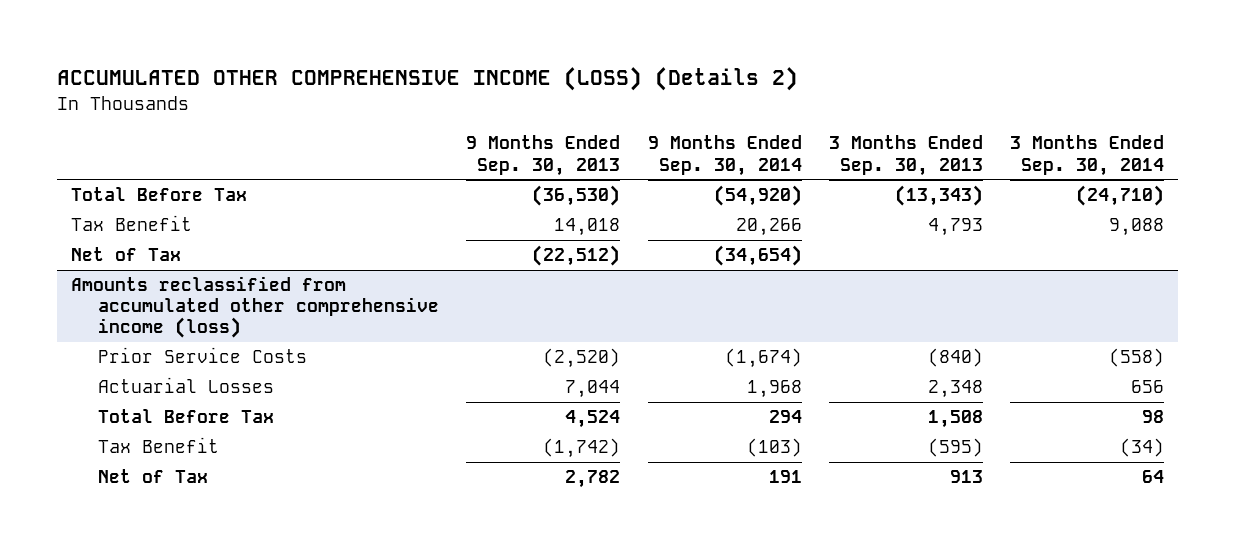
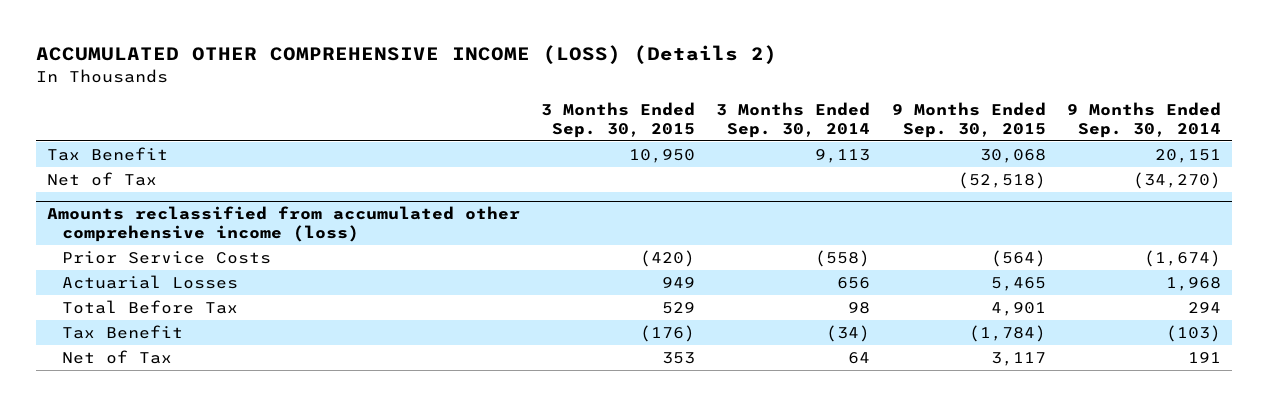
[466,135,621,176] 9 Months Ended Sep. 30, 2013 -> none
[828,135,983,176] 3 Months Ended Sep. 30, 2013 -> none
none -> [541,102,696,138] 3 Months Ended Sep. 30, 2015
none -> [891,102,1046,138] 9 Months Ended Sep. 30, 2015
[70,187,247,202] Total Before Tax -> none
[735,218,802,237] 20,266 -> [1154,148,1221,163] 20,151
[1108,218,1164,237] 9,088 -> [815,148,871,163] 9,113
[713,245,802,267] (34,654) -> [1132,171,1221,189] (34,270)

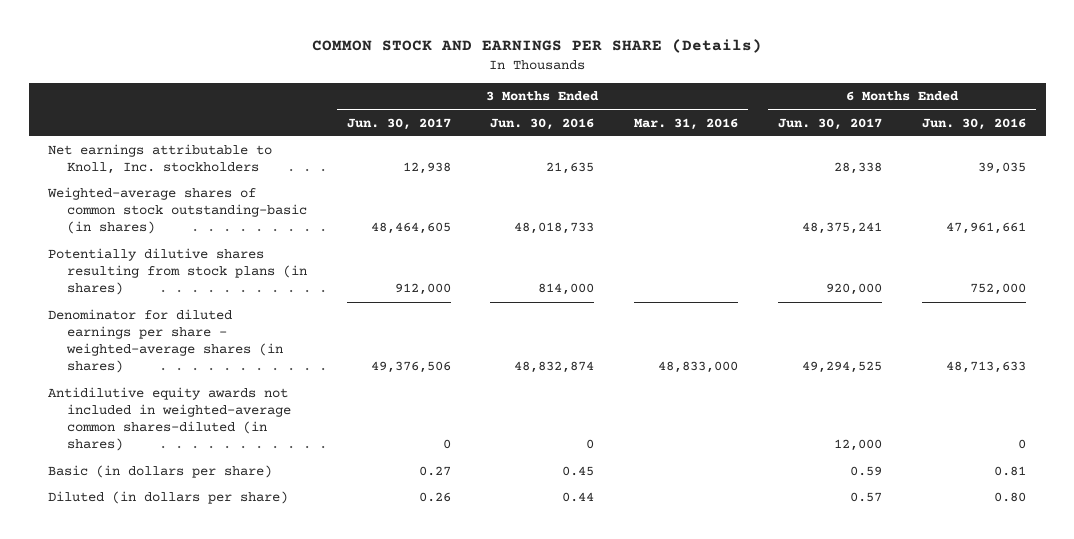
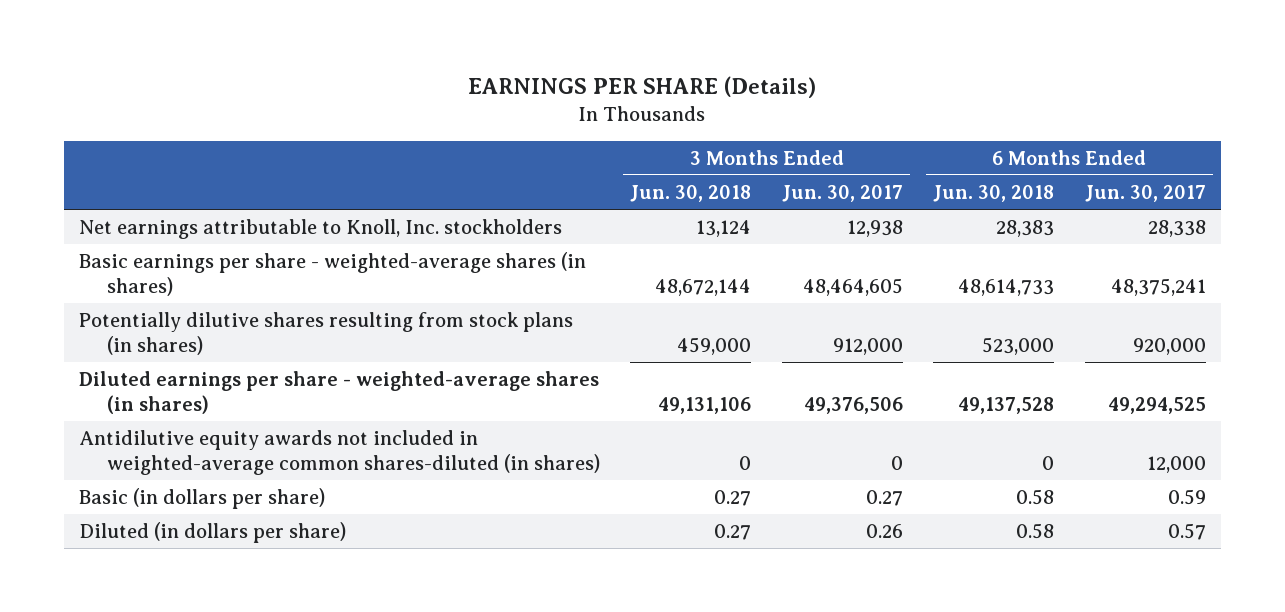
[312,39,763,54] COMMON STOCK AND EARNINGS PER SHARE (Details) -> [468,76,817,99] EARNINGS PER SHARE (Details)
[490,117,595,130] Jun. 30, 2016 -> none
[634,117,739,130] Mar. 31, 2016 -> none
[921,117,1026,130] Jun. 30, 2016 -> none
none -> [630,184,752,202] Jun. 30, 2018
none -> [933,184,1055,202] Jun. 30, 2018
[47,187,307,235] Weighted-average shares of common stock outstanding-basic (in shares) -> [78,251,586,296] Basic earnings per share - weighted-average shares (in shares)
[48,309,283,374] Denominator for diluted earnings per share - weighted-average shares (in shares) -> [78,370,599,414] Diluted earnings per share - weighted-average shares (in shares)

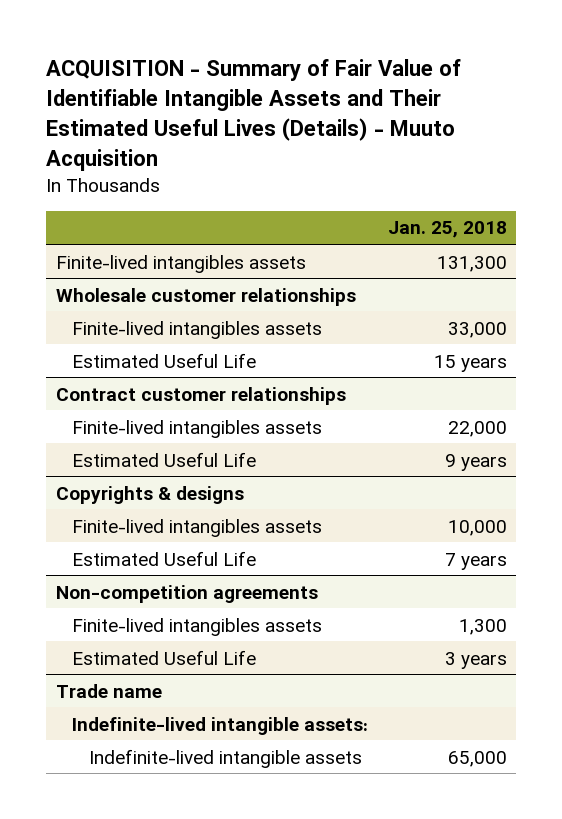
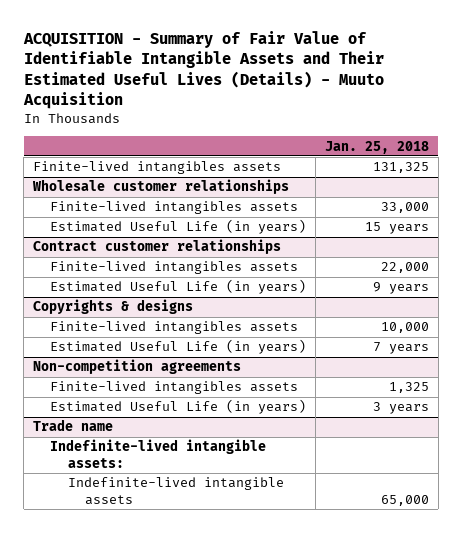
[436,255,507,272] 131,300 -> [372,162,429,174] 131,325
[72,352,257,368] Estimated Useful Life -> [50,219,307,235] Estimated Useful Life (in years)
[72,451,257,467] Estimated Useful Life -> [50,279,307,295] Estimated Useful Life (in years)
[72,550,257,566] Estimated Useful Life -> [50,339,307,355] Estimated Useful Life (in years)
[458,618,507,635] 1,300 -> [388,382,429,394] 1,325
[72,649,257,665] Estimated Useful Life -> [50,399,307,415] Estimated Useful Life (in years)

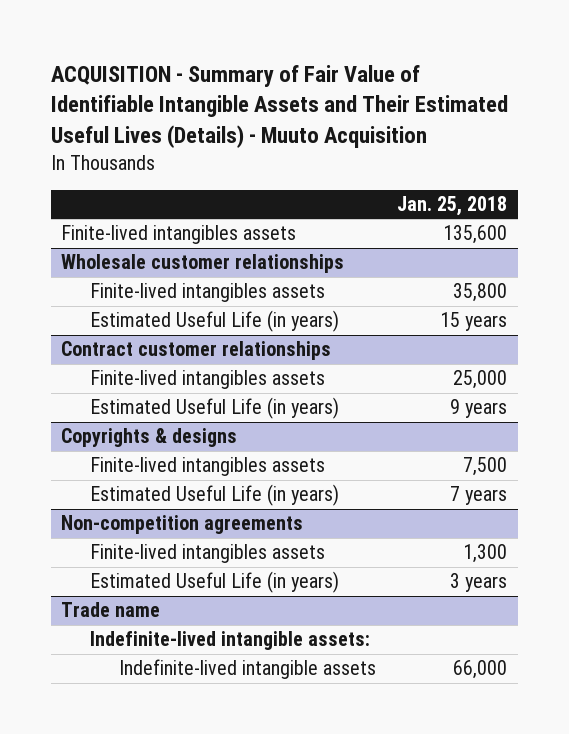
[372,162,429,174] 131,325 -> [443,225,508,245] 135,600
[380,202,429,214] 33,000 -> [453,283,508,303] 35,800
[380,262,429,274] 22,000 -> [453,370,508,390] 25,000
[380,322,429,334] 10,000 -> [463,457,508,477] 7,500
[388,382,429,394] 1,325 -> [463,544,508,564] 1,300
[380,494,429,506] 65,000 -> [453,660,508,680] 66,000

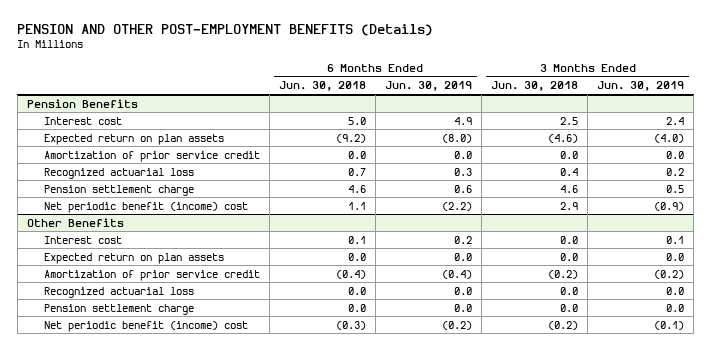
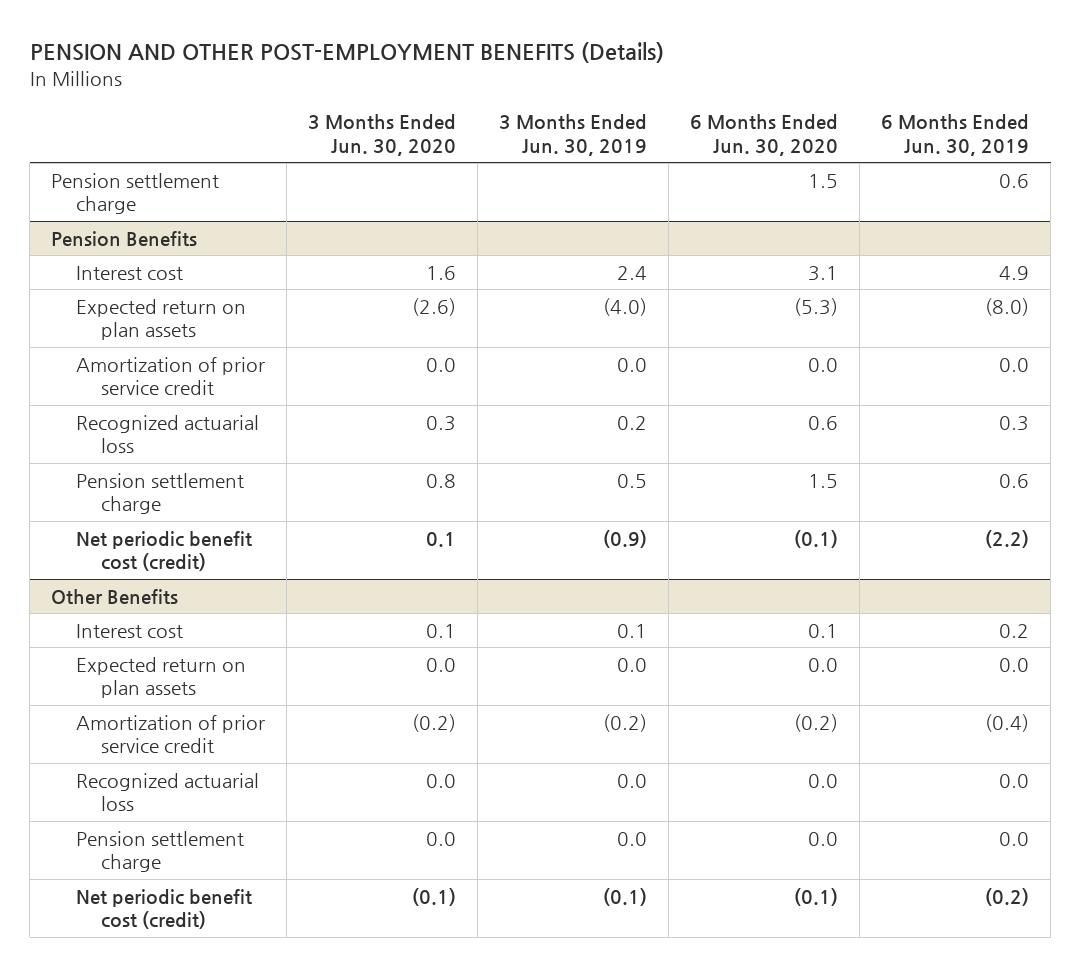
[278,81,366,92] Jun. 30, 2018 -> none
[491,81,579,92] Jun. 30, 2018 -> none
none -> [308,114,457,156] 3 Months Ended Jun. 30, 2020
none -> [690,114,839,156] 6 Months Ended Jun. 30, 2020
none -> [51,172,220,215] Pension settlement charge
[43,201,248,213] Net periodic benefit (income) cost -> [76,530,253,572] Net periodic benefit cost (credit)
[43,320,248,332] Net periodic benefit (income) cost -> [76,888,253,930] Net periodic benefit cost (credit)

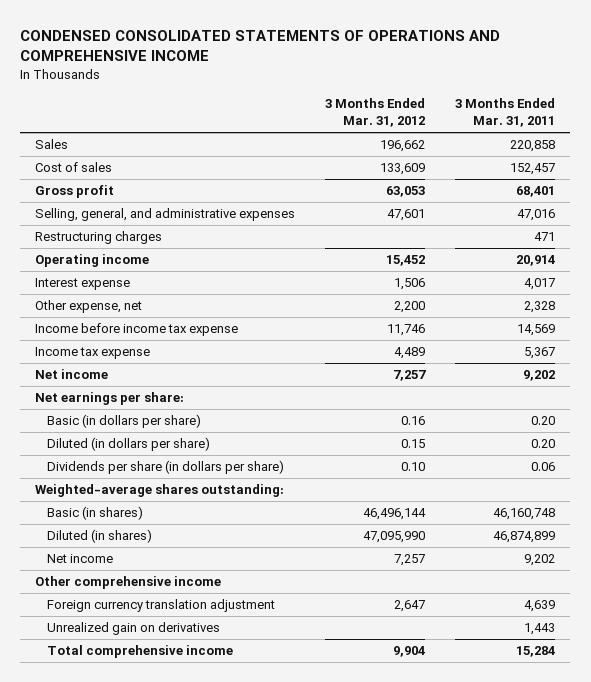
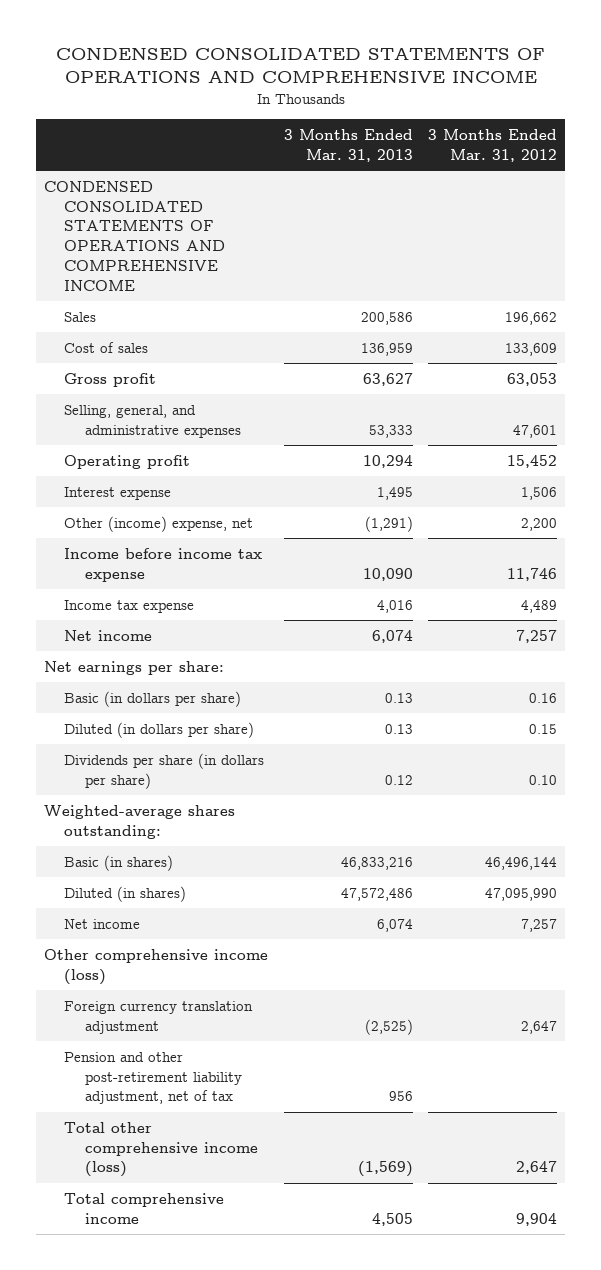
[455,98,556,128] 3 Months Ended Mar. 31, 2011 -> none
none -> [283,129,413,162] 3 Months Ended Mar. 31, 2013
none -> [43,180,226,291] CONDENSED CONSOLIDATED STATEMENTS OF OPERATIONS AND COMPREHENSIVE INCOME
[35,231,163,245] Restructuring charges -> none
[35,254,150,268] Operating income -> [64,454,191,469] Operating profit
[35,300,143,314] Other expense, net -> [64,515,254,532] Other (income) expense, net
[35,576,222,590] Other comprehensive income -> [43,948,268,985] Other comprehensive income (loss)
[46,622,220,636] Unrealized gain on derivatives -> none
none -> [64,1051,242,1105] Pension and other post-retirement liability adjustment, net of tax
none -> [64,1121,258,1178] Total other comprehensive income (loss)

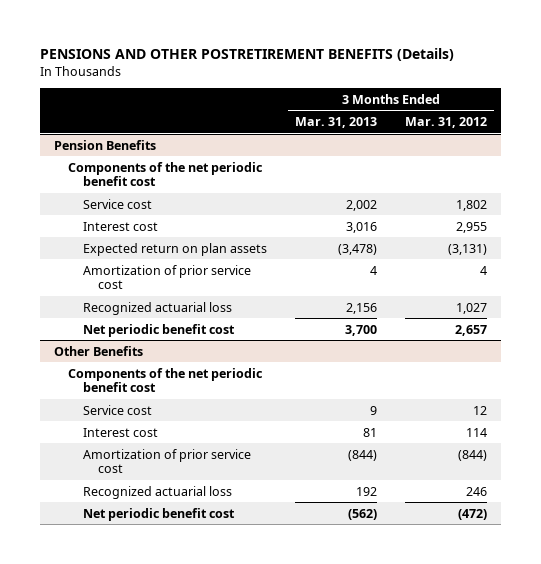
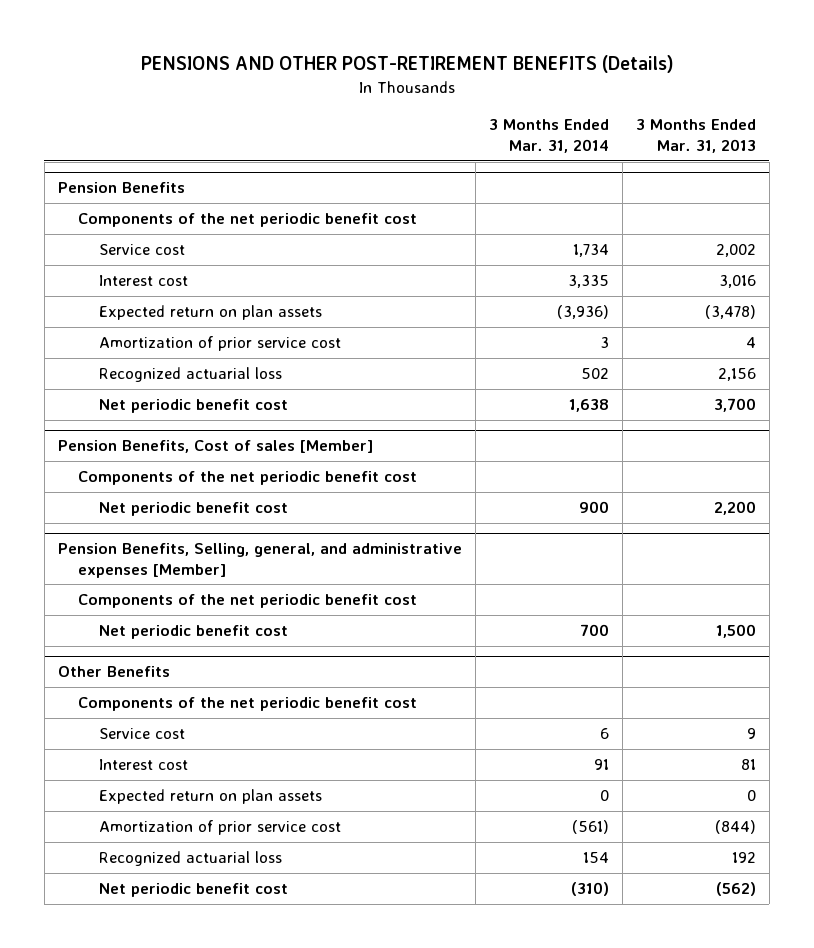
[39,48,454,62] PENSIONS AND OTHER POSTRETIREMENT BENEFITS (Details) -> [140,55,674,74] PENSIONS AND OTHER POST-RETIREMENT BENEFITS (Details)
[405,117,488,129] Mar. 31, 2012 -> none
none -> [488,119,609,153] 3 Months Ended Mar. 31, 2014
none -> [57,440,373,454] Pension Benefits, Cost of sales [Member]
none -> [78,471,418,486] Components of the net periodic benefit cost
none -> [99,502,289,517] Net periodic benefit cost
none -> [57,543,462,578] Pension Benefits, Selling, general, and administrative expenses [Member]
none -> [78,594,418,609] Components of the net periodic benefit cost
none -> [99,625,289,640] Net periodic benefit cost
none -> [99,789,323,805] Expected return on plan assets

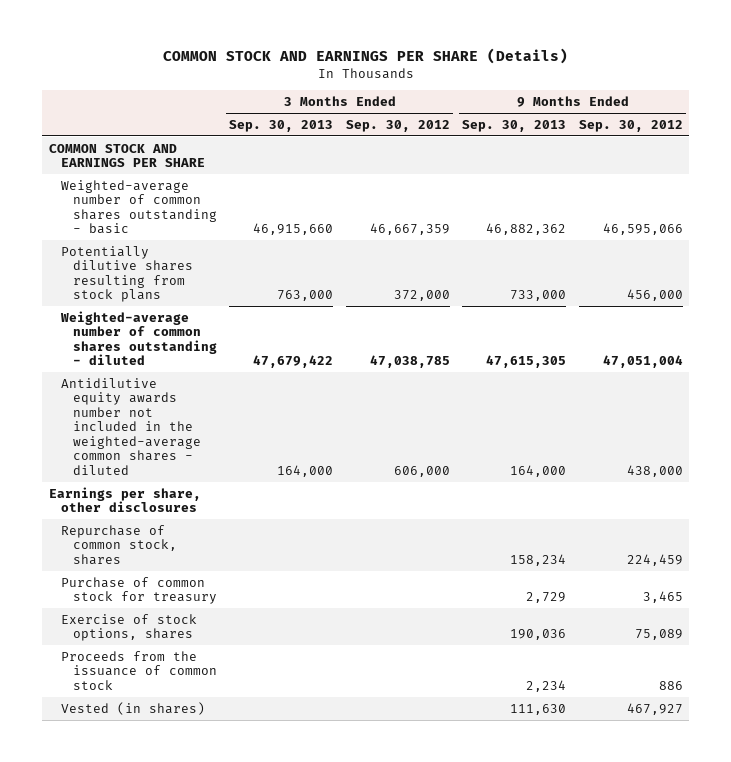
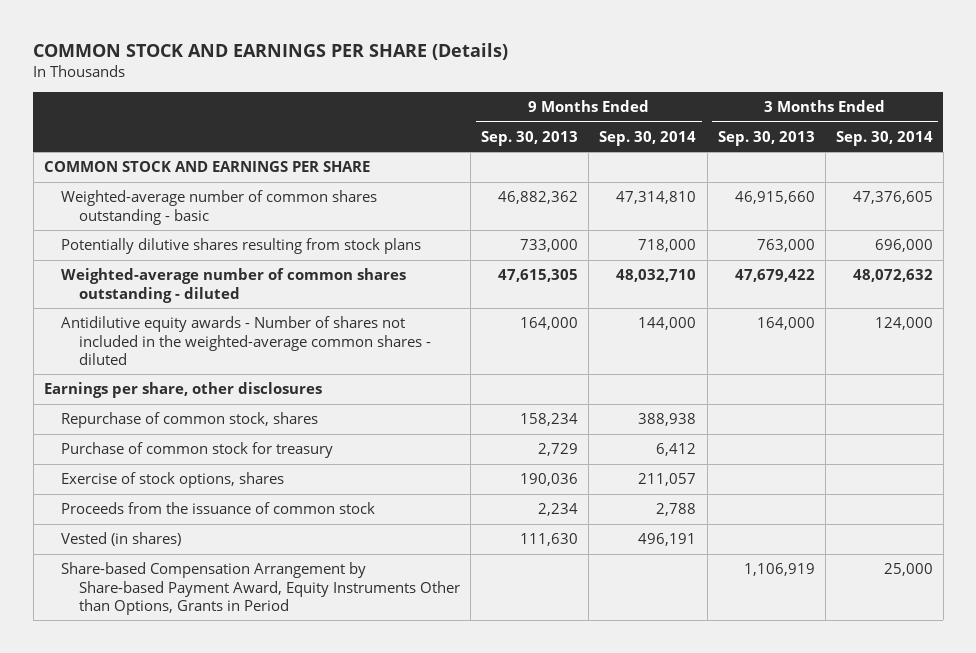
[345,119,450,132] Sep. 30, 2012 -> none
[578,119,683,132] Sep. 30, 2012 -> none
none -> [599,130,697,146] Sep. 30, 2014
none -> [835,130,933,146] Sep. 30, 2014
[60,377,201,475] Antidilutive equity awards number not included in the weighted-average common shares - diluted -> [61,316,432,365] Antidilutive equity awards - Number of shares not included in the weighted-average common shares - diluted
none -> [61,562,461,615] Share-based Compensation Arrangement by Share-based Payment Award, Equity Instruments Other than Options, Grants in Period

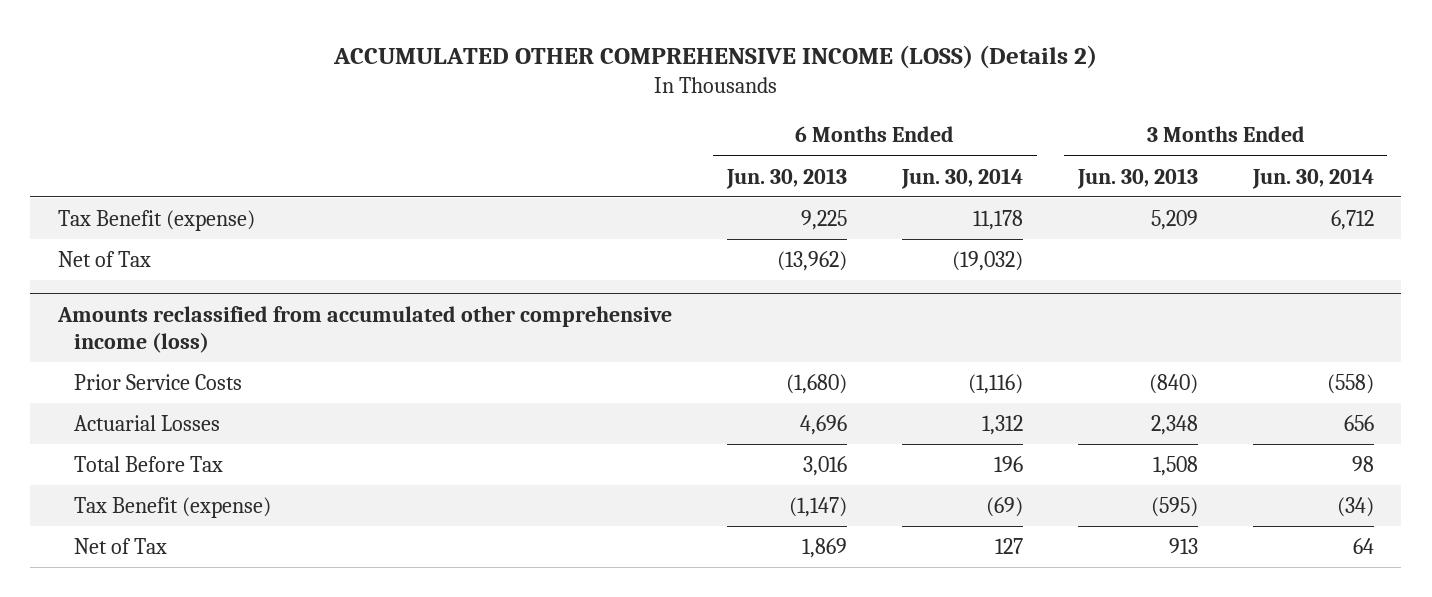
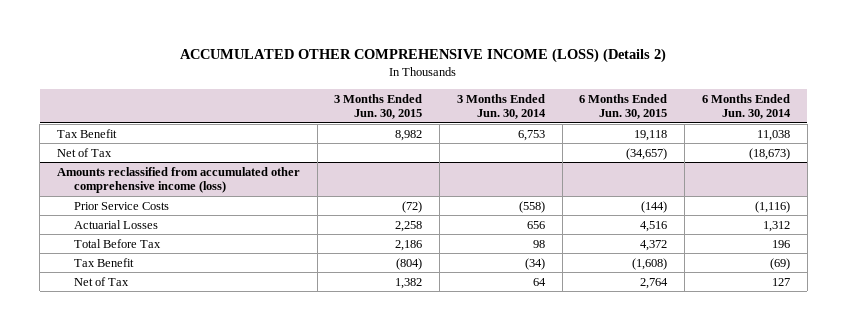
[725,167,847,189] Jun. 30, 2013 -> none
[1076,167,1198,189] Jun. 30, 2013 -> none
none -> [334,93,423,120] 3 Months Ended Jun. 30, 2015
none -> [579,93,668,120] 6 Months Ended Jun. 30, 2015
[57,210,255,232] Tax Benefit (expense) -> [56,128,117,138] Tax Benefit
[972,210,1023,231] 11,178 -> [757,129,791,141] 11,038
[1330,210,1374,231] 6,712 -> [517,129,545,141] 6,753
[951,251,1023,272] (19,032) -> [749,147,791,160] (18,673)
[74,497,272,519] Tax Benefit (expense) -> [73,257,134,267] Tax Benefit

